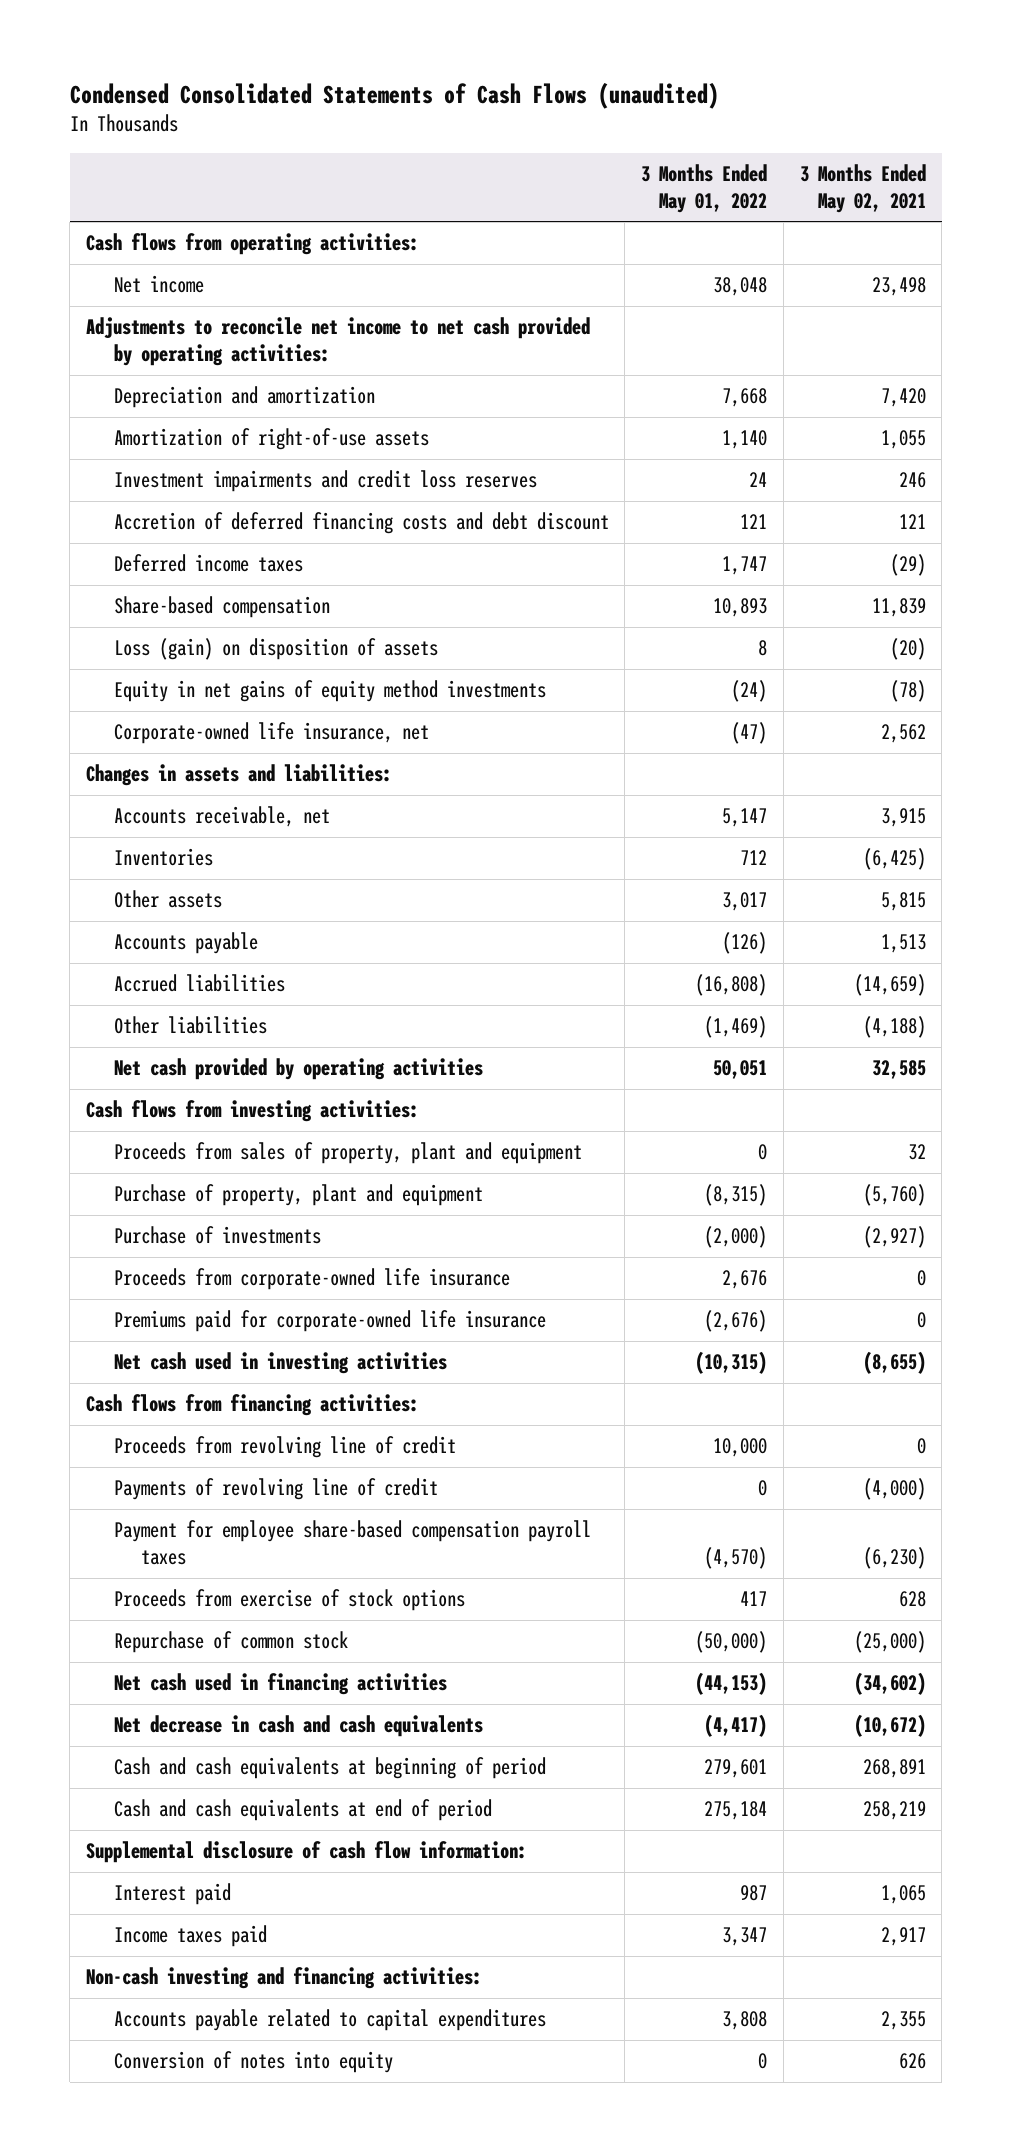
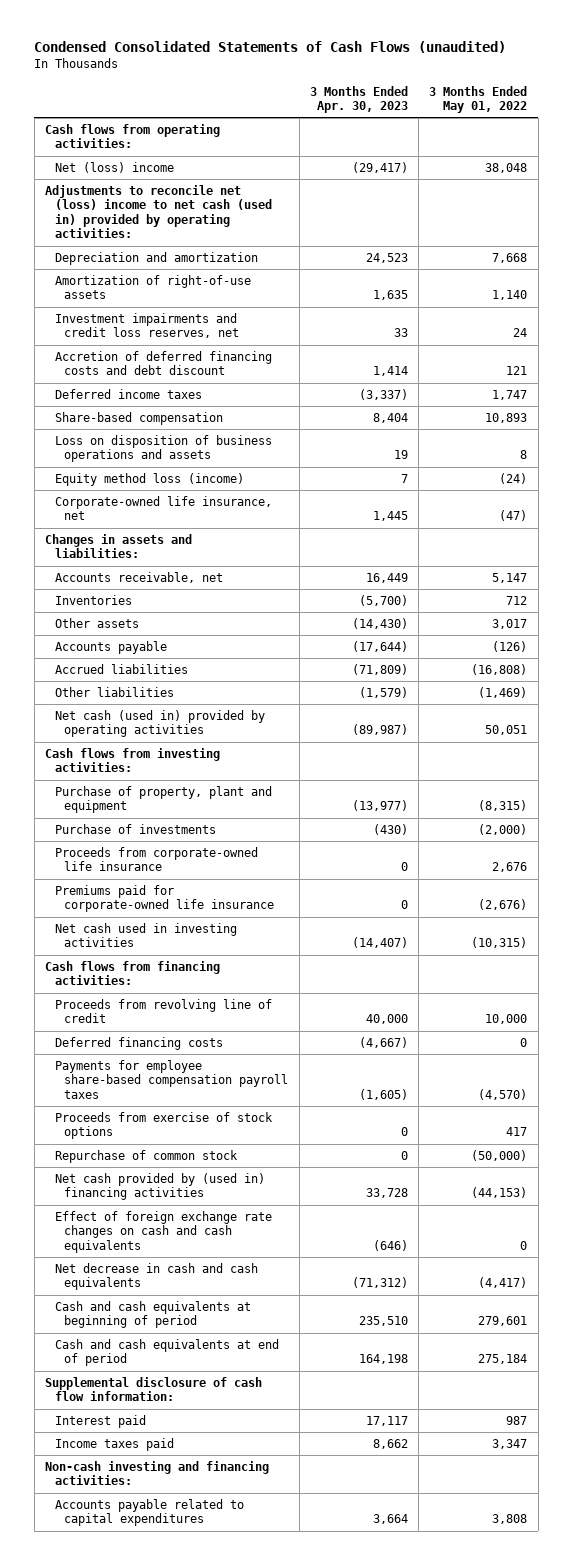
[799,164,926,213] 3 Months Ended May 02, 2021 -> none
none -> [309,85,408,113] 3 Months Ended Apr. 30, 2023
[113,275,204,294] Net income -> [54,161,174,173] Net (loss) income
[86,317,591,367] Adjustments to reconcile net income to net cash provided by operating activities: -> [44,184,272,239] Adjustments to reconcile net (loss) income to net cash (used in) provided by operating activities:
[113,470,537,493] Investment impairments and credit loss reserves -> [54,312,240,339] Investment impairments and credit loss reserves, net
[113,638,438,661] Loss (gain) on disposition of assets -> [54,434,272,463] Loss on disposition of business operations and assets
[113,680,546,703] Equity in net gains of equity method investments -> [54,472,244,486] Equity method loss (income)
[113,1058,483,1081] Net cash provided by operating activities -> [54,709,265,738] Net cash (used in) provided by operating activities
[113,1142,582,1165] Proceeds from sales of property, plant and equipment -> none
[113,1478,438,1501] Payments of revolving line of credit -> none
none -> [54,1036,223,1050] Deferred financing costs
[113,1520,591,1566] Payment for employee share-based compensation payroll taxes -> [54,1059,289,1099] Payments for employee share-based compensation payroll taxes
[113,1673,447,1696] Net cash used in financing activities -> [54,1172,265,1201] Net cash provided by (used in) financing activities
none -> [54,1210,272,1253] Effect of foreign exchange rate changes on cash and cash equivalents
[113,2051,393,2074] Conversion of notes into equity -> none

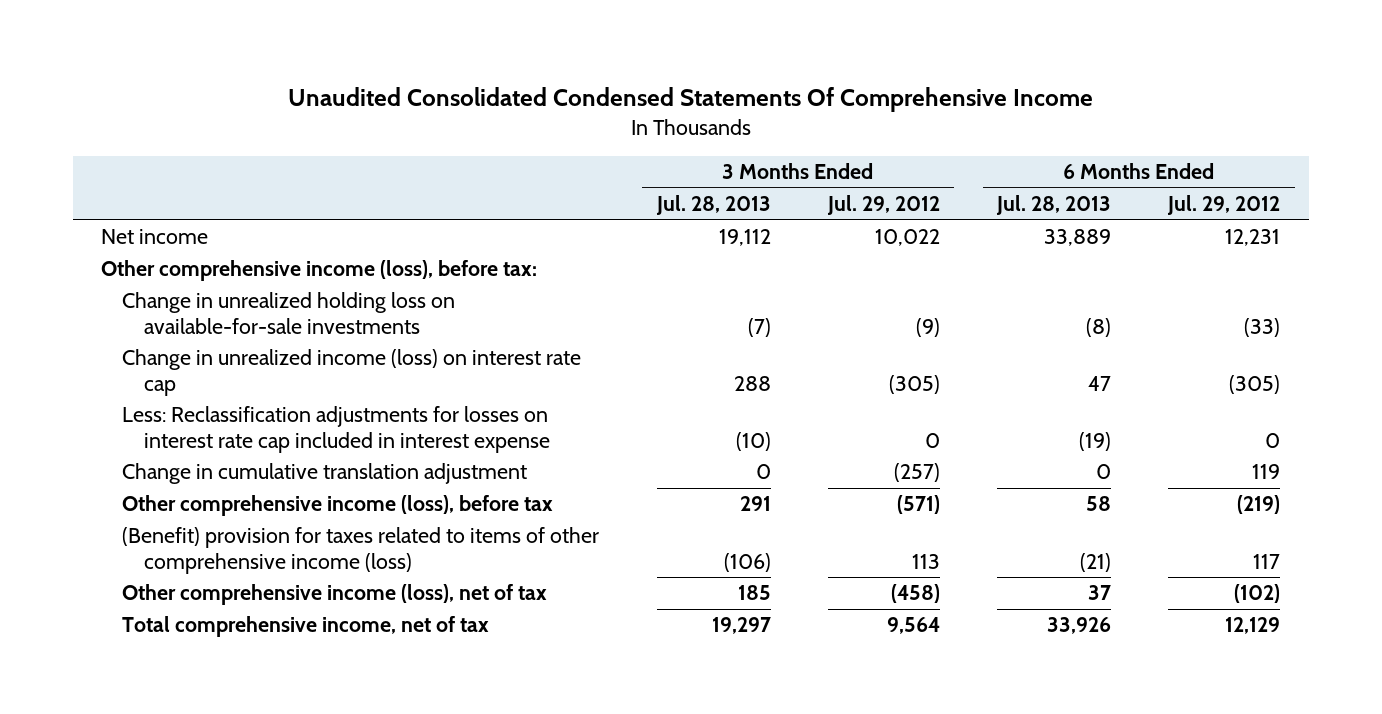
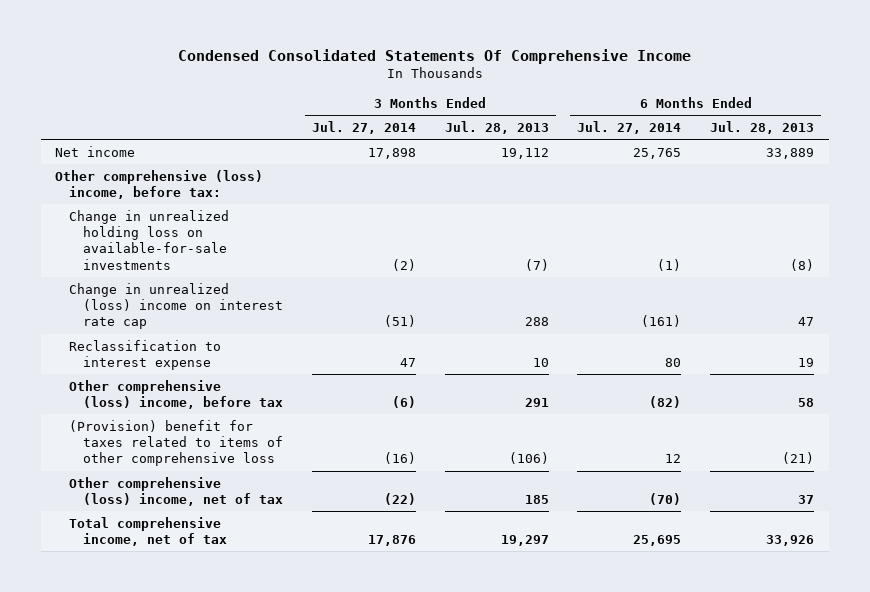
[287,86,1093,112] Unaudited Consolidated Condensed Statements Of Comprehensive Income -> [177,48,691,64] Condensed Consolidated Statements Of Comprehensive Income
[826,195,940,216] Jul. 29, 2012 -> none
[1167,195,1281,216] Jul. 29, 2012 -> none
none -> [311,120,416,134] Jul. 27, 2014
none -> [577,120,682,134] Jul. 27, 2014
[101,260,538,282] Other comprehensive income (loss), before tax: -> [55,169,264,200] Other comprehensive (loss) income, before tax:
[122,406,550,453] Less: Reclassification adjustments for losses on interest rate cap included in interest expense -> none
[122,463,528,485] Change in cumulative translation adjustment -> none
[122,349,582,396] Change in unrealized income (loss) on interest rate cap -> [69,282,284,330] Change in unrealized (loss) income on interest rate cap
none -> [69,339,222,371] Reclassification to interest expense
[122,495,554,517] Other comprehensive income (loss), before tax -> [69,379,284,410] Other comprehensive (loss) income, before tax
[122,527,600,574] (Benefit) provision for taxes related to items of other comprehensive income (loss) -> [69,419,284,467] (Provision) benefit for taxes related to items of other comprehensive loss
[122,584,548,606] Other comprehensive income (loss), net of tax -> [69,476,284,507] Other comprehensive (loss) income, net of tax

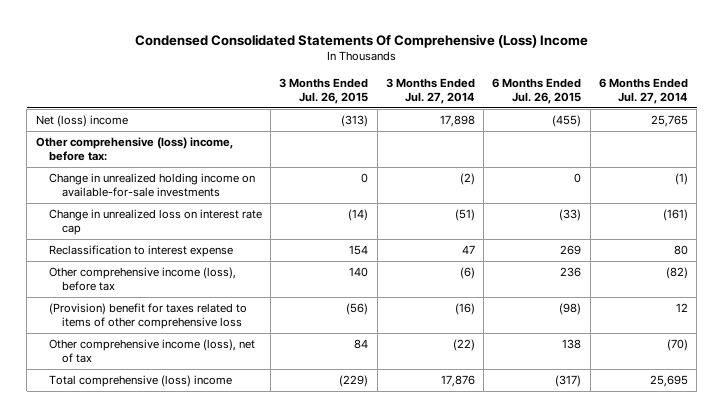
[177,48,691,64] Condensed Consolidated Statements Of Comprehensive Income -> [134,33,588,48] Condensed Consolidated Statements Of Comprehensive (Loss) Income
[444,120,549,134] Jul. 28, 2013 -> none
[710,120,815,134] Jul. 28, 2013 -> none
none -> [279,78,369,104] 3 Months Ended Jul. 26, 2015
none -> [492,78,582,104] 6 Months Ended Jul. 26, 2015
[55,145,136,157] Net income -> [35,115,128,128] Net (loss) income
[69,209,230,270] Change in unrealized holding loss on available-for-sale investments -> [48,173,255,197] Change in unrealized holding income on available-for-sale investments
[69,282,284,330] Change in unrealized (loss) income on interest rate cap -> [48,209,262,235] Change in unrealized loss on interest rate cap
[69,379,284,410] Other comprehensive (loss) income, before tax -> [48,267,236,291] Other comprehensive income (loss), before tax
[69,476,284,507] Other comprehensive (loss) income, net of tax -> [48,339,255,363] Other comprehensive income (loss), net of tax
[69,516,228,547] Total comprehensive income, net of tax -> [48,375,232,388] Total comprehensive (loss) income

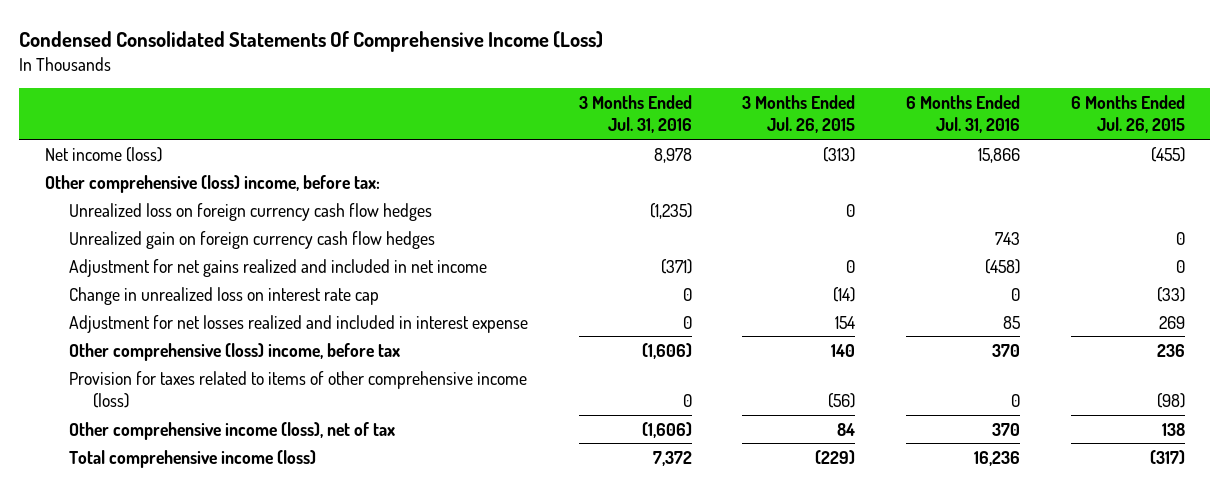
[134,33,588,48] Condensed Consolidated Statements Of Comprehensive (Loss) Income -> [19,30,604,52] Condensed Consolidated Statements Of Comprehensive Income (Loss)
[385,78,475,104] 3 Months Ended Jul. 27, 2014 -> none
[598,78,688,104] 6 Months Ended Jul. 27, 2014 -> none
none -> [578,94,692,134] 3 Months Ended Jul. 31, 2016
none -> [906,94,1021,134] 6 Months Ended Jul. 31, 2016
[35,115,128,128] Net (loss) income -> [44,146,162,162] Net income (loss)
[48,173,255,197] Change in unrealized holding income on available-for-sale investments -> none
none -> [68,202,432,221] Unrealized loss on foreign currency cash flow hedges
none -> [68,230,435,249] Unrealized gain on foreign currency cash flow hedges
none -> [68,258,487,277] Adjustment for net gains realized and included in net income
[48,245,233,258] Reclassification to interest expense -> [68,314,528,333] Adjustment for net losses realized and included in interest expense
[48,267,236,291] Other comprehensive income (loss), before tax -> [68,342,400,361] Other comprehensive (loss) income, before tax
[48,303,247,329] (Provision) benefit for taxes related to items of other comprehensive loss -> [68,370,527,408] Provision for taxes related to items of other comprehensive income (loss)
[48,375,232,388] Total comprehensive (loss) income -> [68,449,316,468] Total comprehensive income (loss)

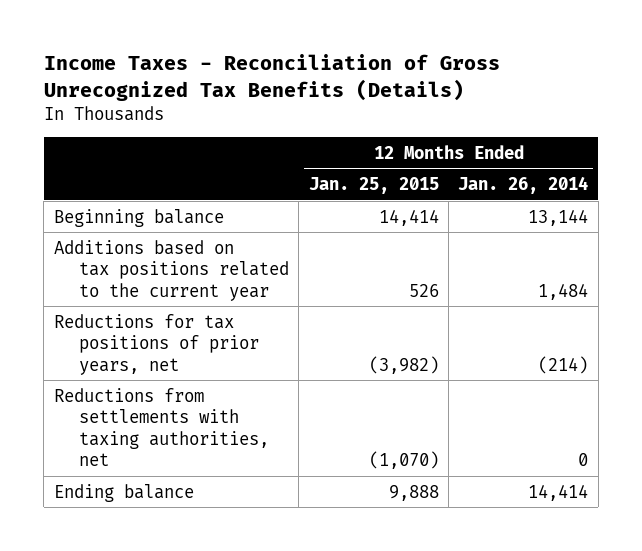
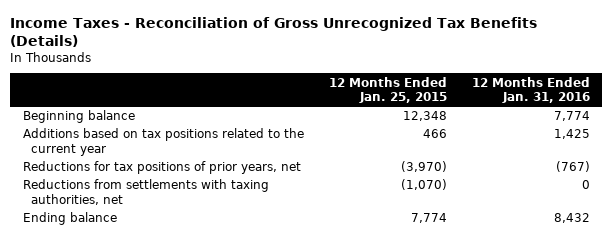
[458,176,589,195] Jan. 26, 2014 -> none
none -> [471,76,590,104] 12 Months Ended Jan. 31, 2016
[378,208,439,226] 14,414 -> [402,111,447,122] 12,348
[408,283,439,297] 526 -> [422,129,447,139] 466
[368,355,439,374] (3,982) -> [400,161,447,173] (3,970)
[388,484,439,501] 9,888 -> [410,213,447,224] 7,774

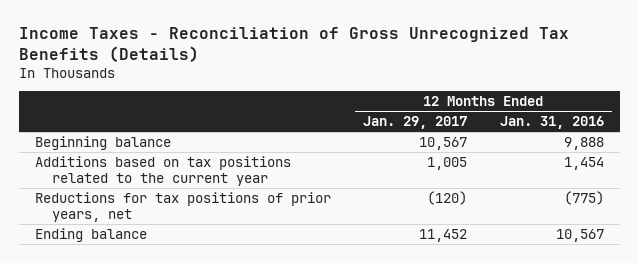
[328,76,447,104] 12 Months Ended Jan. 25, 2015 -> none
none -> [363,116,468,130] Jan. 29, 2017
[22,179,269,205] Reductions from settlements with taxing authorities, net -> none
[553,111,590,122] 7,774 -> [563,136,604,150] 9,888
[553,129,590,140] 1,425 -> [563,156,604,170] 1,454
[555,161,590,173] (767) -> [563,190,604,205] (775)
[553,213,590,224] 8,432 -> [555,228,604,242] 10,567

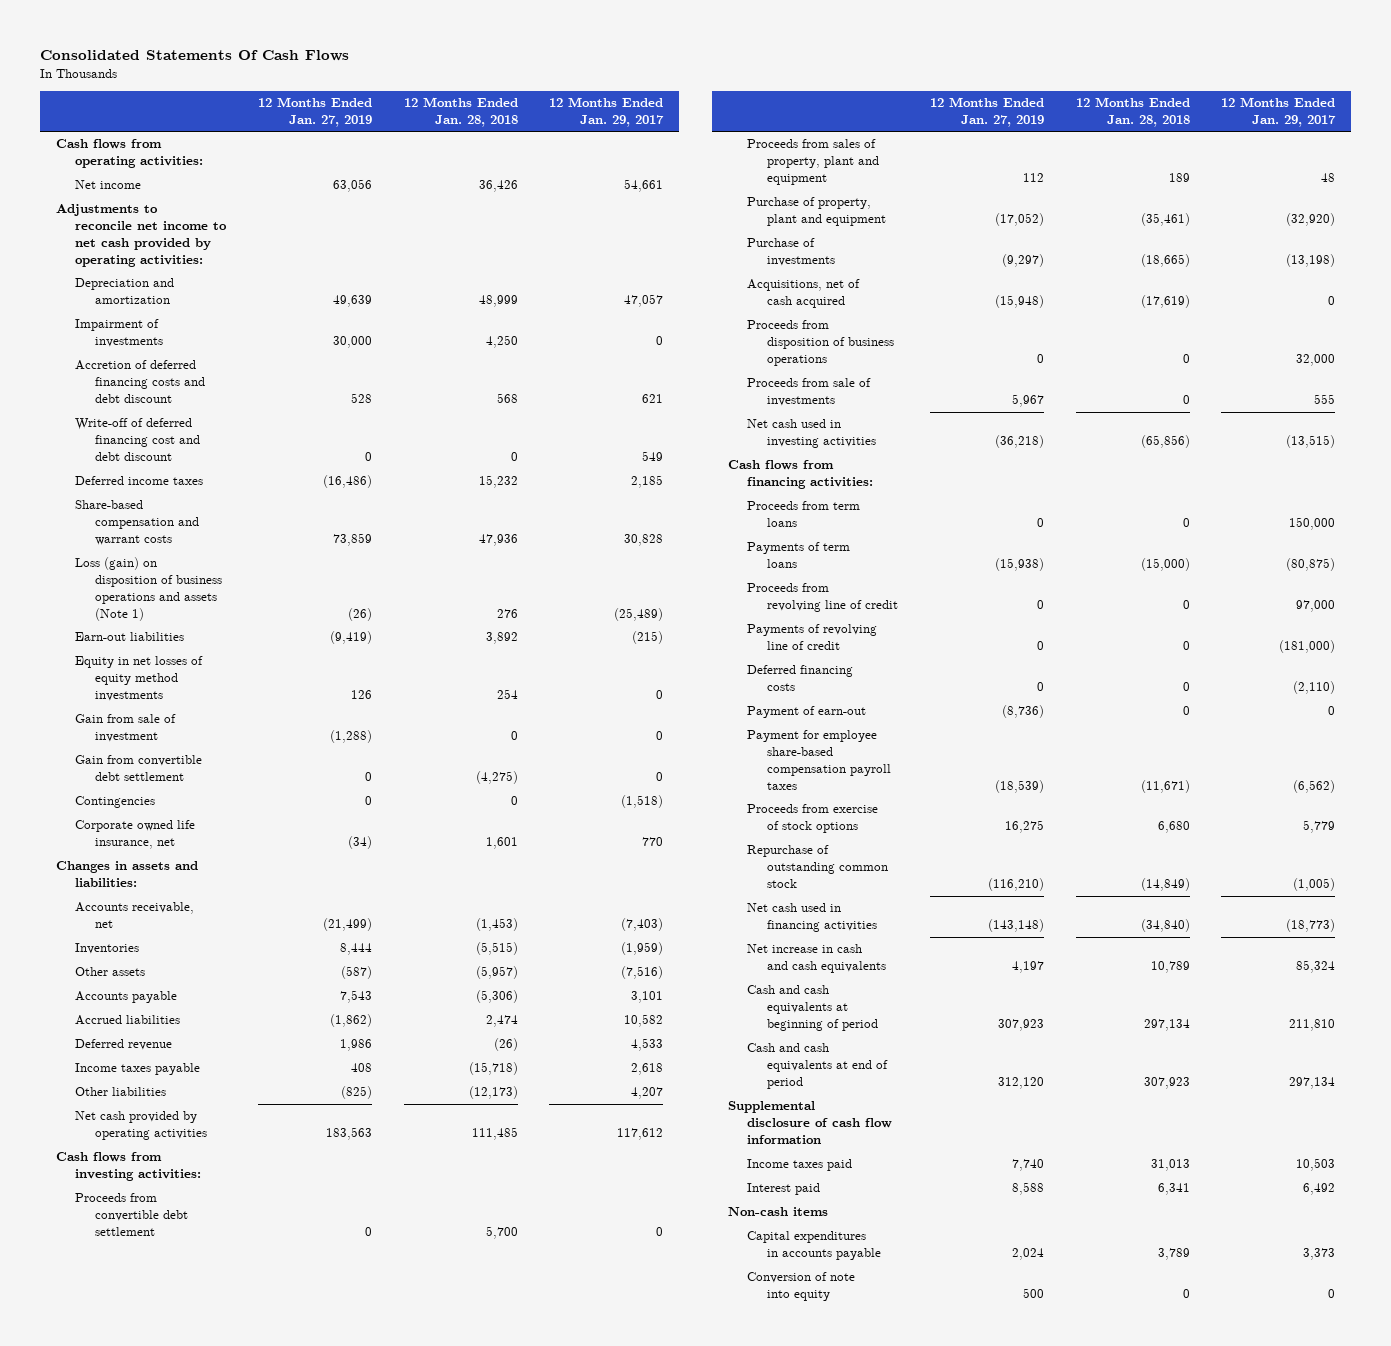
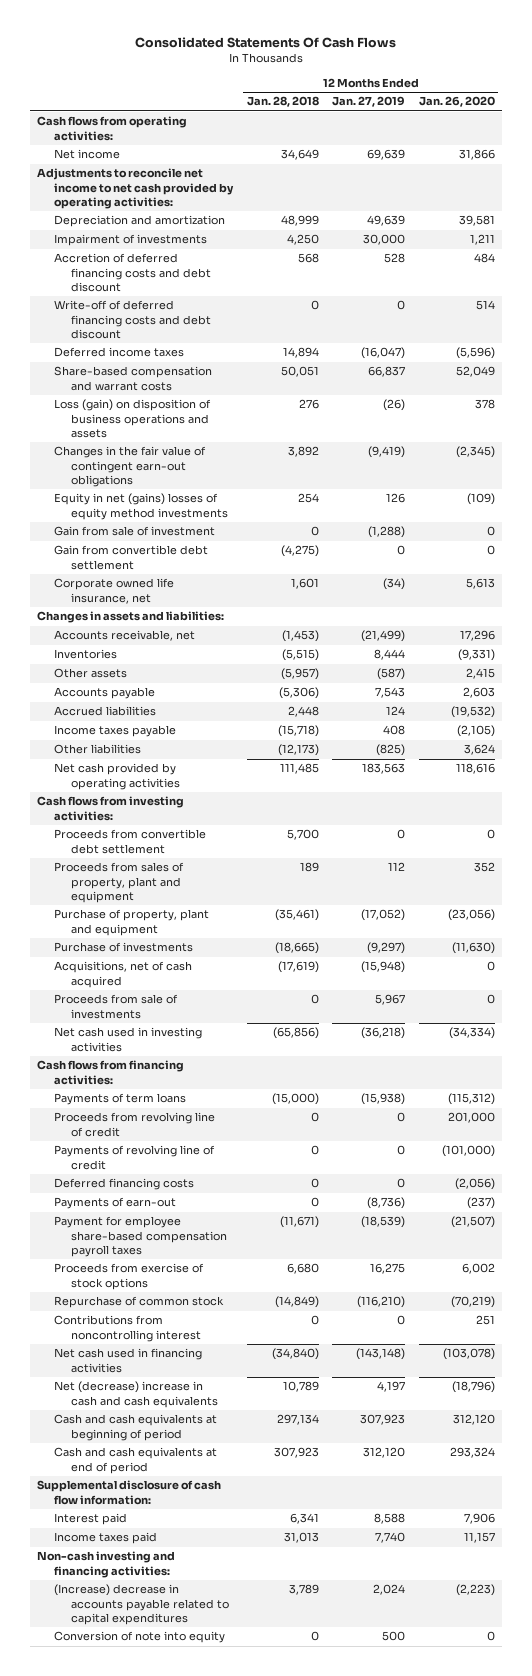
[549,97,665,128] 12 Months Ended Jan. 29, 2017 -> none
none -> [418,96,495,108] Jan. 26, 2020
[332,179,372,193] 63,056 -> [367,149,406,161] 69,639
[478,180,518,193] 36,426 -> [280,149,319,161] 34,649
[75,418,200,462] Write-off of deferred financing cost and debt discount -> [54,300,212,339] Write-off of deferred financing costs and debt discount
[322,475,372,489] (16,486) -> [361,347,406,360] (16,047)
[478,475,518,489] 15,232 -> [282,347,319,359] 14,894
[332,533,372,547] 73,859 -> [368,366,406,378] 66,837
[478,534,518,547] 47,936 -> [280,366,319,378] 50,051
[75,557,222,621] Loss (gain) on disposition of business operations and assets (Note 1) -> [54,399,212,438] Loss (gain) on disposition of business operations and assets
[75,632,185,642] Earn-out liabilities -> [54,446,207,487] Changes in the fair value of contingent earn-out obligations
[75,656,204,702] Equity in net losses of equity method investments -> [54,493,229,520] Equity in net (gains) losses of equity method investments
[75,796,156,809] Contingencies -> none
[75,1039,173,1051] Deferred revenue -> none
[329,1014,372,1028] (1,862) -> [386,706,406,716] 124
[485,1015,518,1028] 2,474 -> [287,706,319,718] 2,448
[747,320,894,367] Proceeds from disposition of business operations -> none
[747,501,861,528] Proceeds from term loans -> none
[747,706,867,719] Payment of earn-out -> [54,1197,177,1210] Payments of earn-out
[747,845,888,889] Repurchase of outstanding common stock -> [54,1296,225,1309] Repurchase of common stock
none -> [54,1315,202,1342] Contributions from noncontrolling interest
[747,944,886,974] Net increase in cash and cash equivalents -> [54,1381,219,1408] Net (decrease) increase in cash and cash equivalents
[727,1101,893,1145] Supplemental disclosure of cash flow information -> [36,1480,221,1505] Supplemental disclosure of cash flow information:
[747,1159,853,1172] Income taxes paid -> [54,1532,158,1545] Income taxes paid
[727,1207,828,1217] Non-cash items -> [36,1551,175,1578] Non-cash investing and financing activities:
[747,1231,881,1261] Capital expenditures in accounts payable -> [54,1584,230,1625] (Increase) decrease in accounts payable related to capital expenditures

